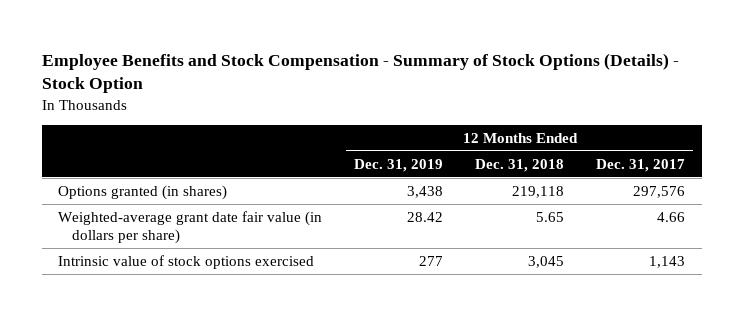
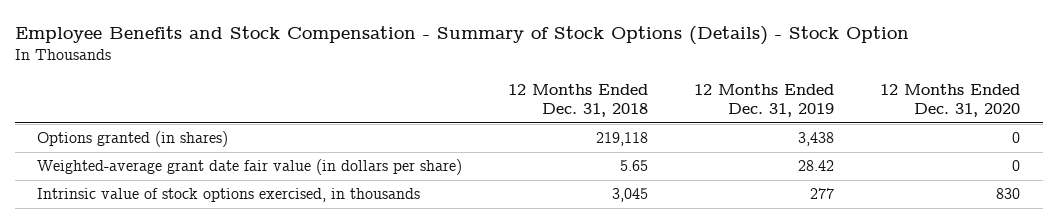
[596,158,686,172] Dec. 31, 2017 -> none
none -> [879,83,1020,118] 12 Months Ended Dec. 31, 2020
[58,254,315,269] Intrinsic value of stock options exercised -> [37,188,421,203] Intrinsic value of stock options exercised, in thousands

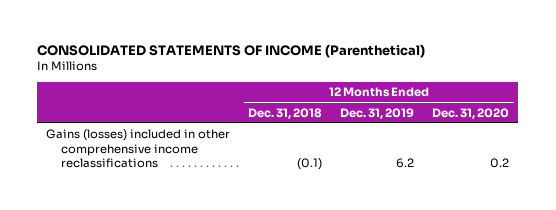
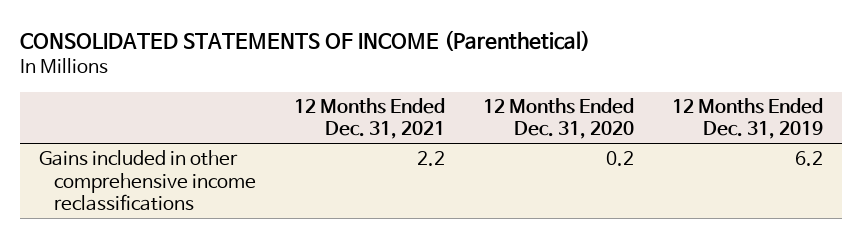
[248,107,323,119] Dec. 31, 2018 -> none
none -> [294,97,446,140] 12 Months Ended Dec. 31, 2021
[46,129,231,168] Gains (losses) included in other comprehensive income reclassifications -> [38,150,257,212] Gains included in other comprehensive income reclassifications

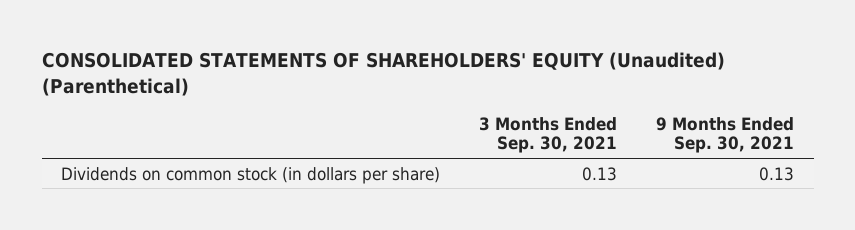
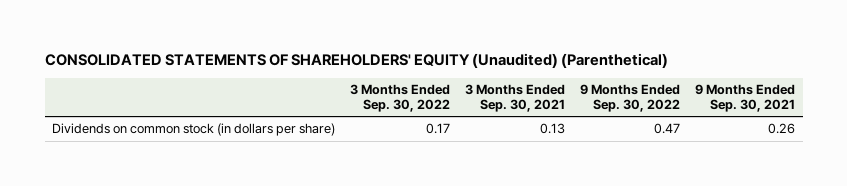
none -> [350,84,451,113] 3 Months Ended Sep. 30, 2022
none -> [580,84,681,113] 9 Months Ended Sep. 30, 2022
[759,166,795,181] 0.13 -> [768,123,796,135] 0.26

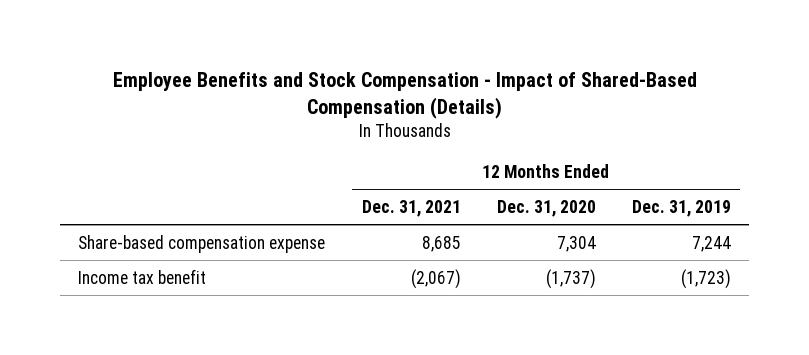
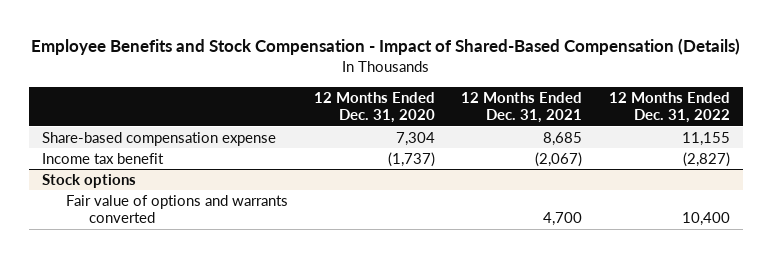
[631,199,731,217] Dec. 31, 2019 -> none
none -> [608,91,730,124] 12 Months Ended Dec. 31, 2022
none -> [42,173,137,188] Stock options
none -> [65,194,288,224] Fair value of options and warrants converted

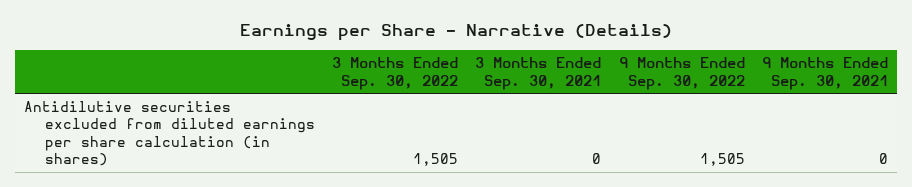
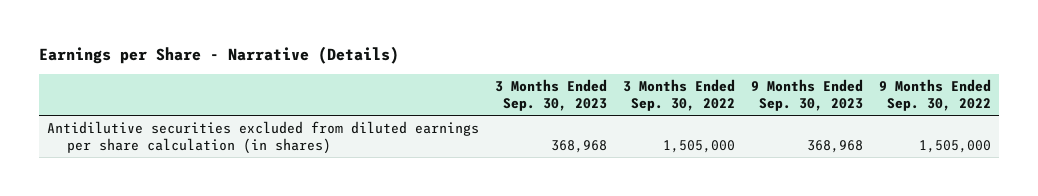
[475,57,602,90] 3 Months Ended Sep. 30, 2021 -> none
[762,57,889,90] 9 Months Ended Sep. 30, 2021 -> none
none -> [494,78,607,111] 3 Months Ended Sep. 30, 2023
none -> [750,78,863,111] 9 Months Ended Sep. 30, 2023
[413,152,459,166] 1,505 -> [662,139,735,153] 1,505,000
[699,152,745,166] 1,505 -> [918,139,991,153] 1,505,000

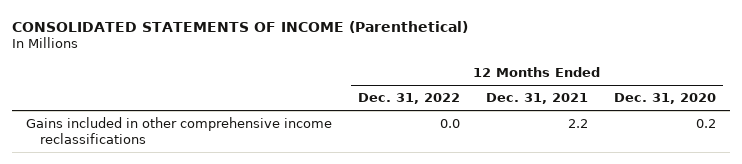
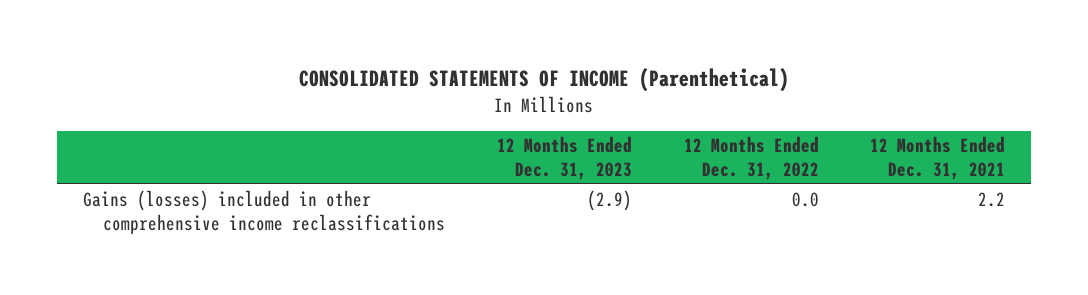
[614,93,717,105] Dec. 31, 2020 -> none
none -> [496,136,632,180] 12 Months Ended Dec. 31, 2023
[25,116,332,144] Gains included in other comprehensive income reclassifications -> [82,190,445,234] Gains (losses) included in other comprehensive income reclassifications

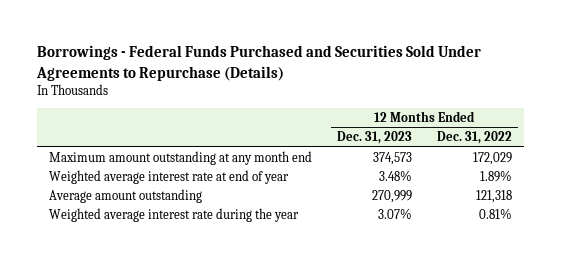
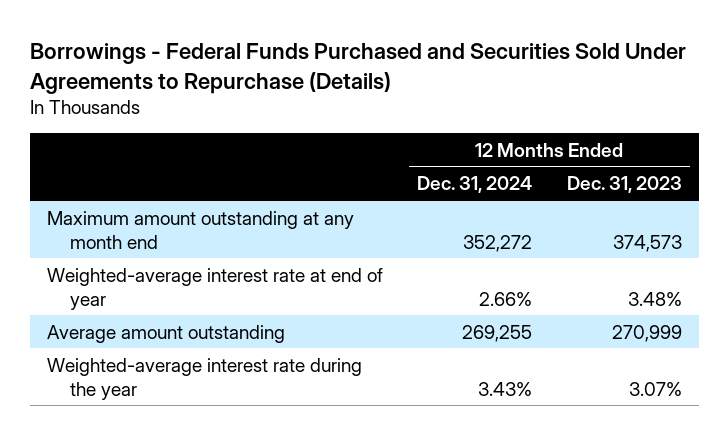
[436,131,512,145] Dec. 31, 2022 -> none
none -> [417,176,533,194] Dec. 31, 2024
[49,170,290,185] Weighted average interest rate at end of year -> [46,267,383,310] Weighted-average interest rate at end of year
[49,208,300,223] Weighted average interest rate during the year -> [46,357,362,400] Weighted-average interest rate during the year

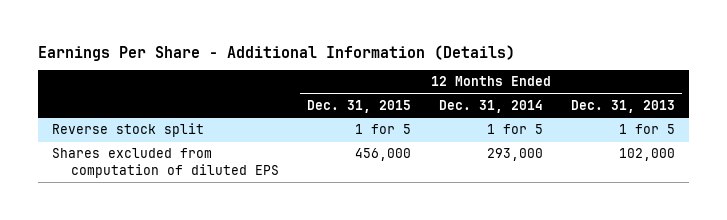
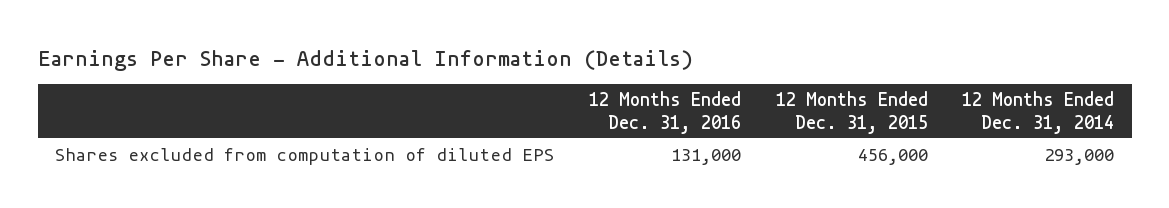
[571,99,676,113] Dec. 31, 2013 -> none
none -> [588,91,741,134] 12 Months Ended Dec. 31, 2016
[52,123,205,138] Reverse stock split -> none

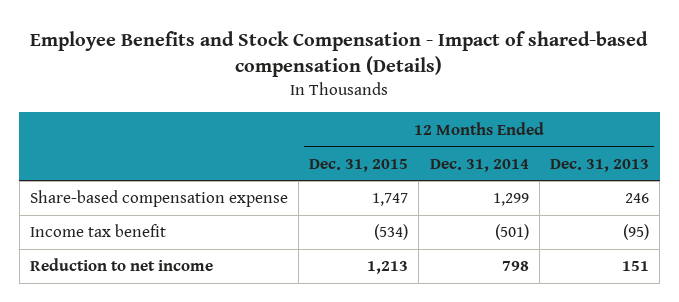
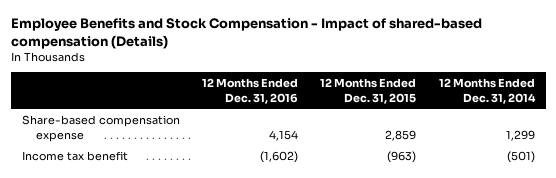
[550,158,650,172] Dec. 31, 2013 -> none
none -> [202,78,299,104] 12 Months Ended Dec. 31, 2016
[29,258,213,272] Reduction to net income -> none
[372,193,409,207] 1,747 -> [385,129,417,141] 2,859
[374,224,409,241] (534) -> [387,151,417,164] (963)

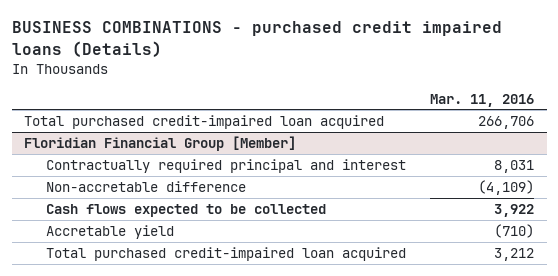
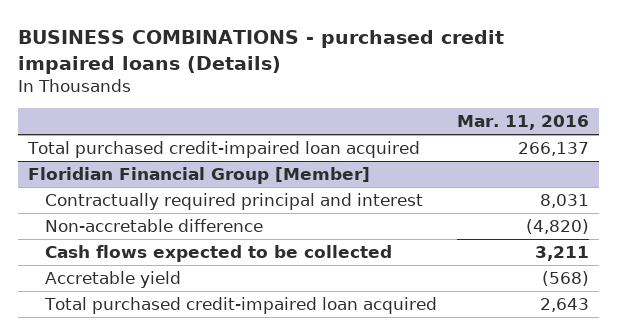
[478,115,535,129] 266,706 -> [517,142,589,157] 266,137
[478,179,535,195] (4,109) -> [525,219,589,235] (4,820)
[494,203,535,217] 3,922 -> [534,246,589,262] 3,211
[494,223,535,238] (710) -> [541,271,589,287] (568)
[494,247,535,261] 3,212 -> [539,298,589,313] 2,643

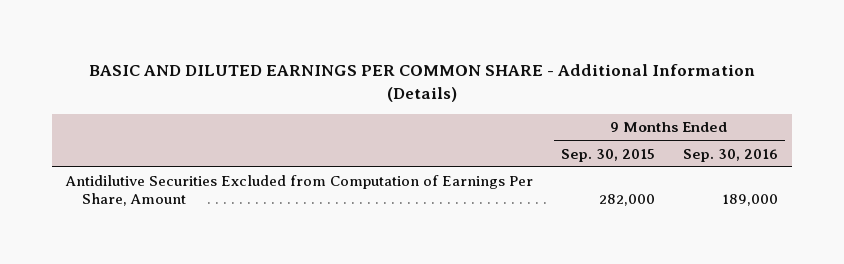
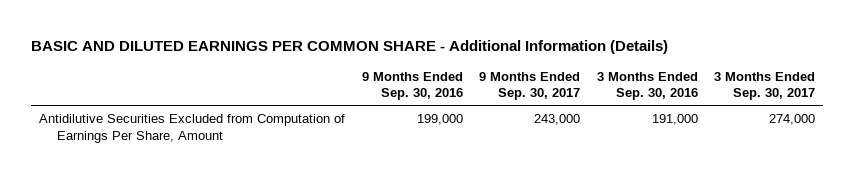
[561,148,656,162] Sep. 30, 2015 -> none
none -> [479,71,581,101] 9 Months Ended Sep. 30, 2017
none -> [596,71,698,101] 3 Months Ended Sep. 30, 2016
none -> [714,71,816,101] 3 Months Ended Sep. 30, 2017
[721,194,778,207] 189,000 -> [416,114,463,126] 199,000

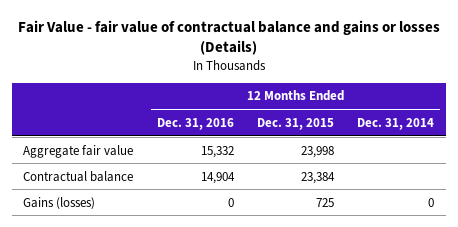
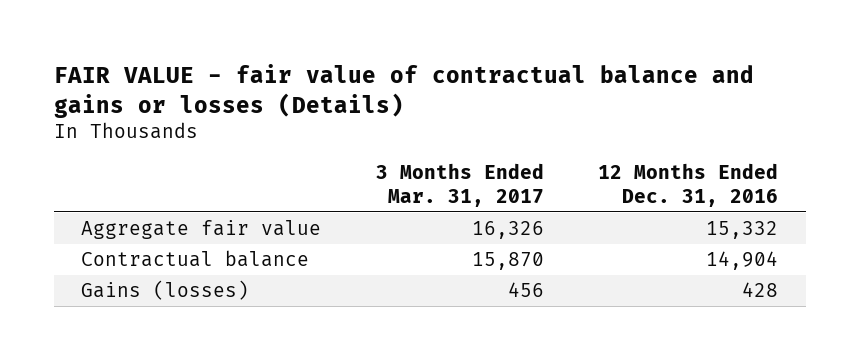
[17,20,440,56] Fair Value - fair value of contractual balance and gains or losses (Details) -> [53,64,754,118] FAIR VALUE - fair value of contractual balance and gains or losses (Details)
[257,117,335,130] Dec. 31, 2015 -> none
[357,117,435,130] Dec. 31, 2014 -> none
none -> [375,163,544,207] 3 Months Ended Mar. 31, 2017
[227,197,234,207] 0 -> [742,282,779,298] 428

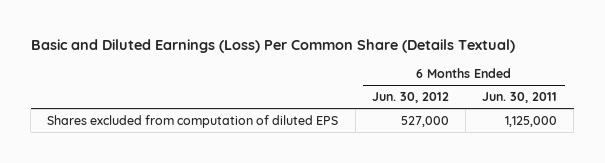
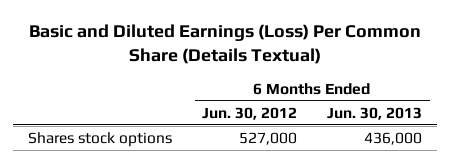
[482,92,558,104] Jun. 30, 2011 -> none
none -> [327,106,423,120] Jun. 30, 2013
[47,114,339,128] Shares excluded from computation of diluted EPS -> [28,132,173,148] Shares stock options

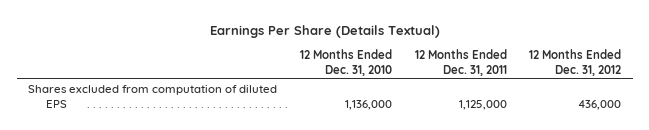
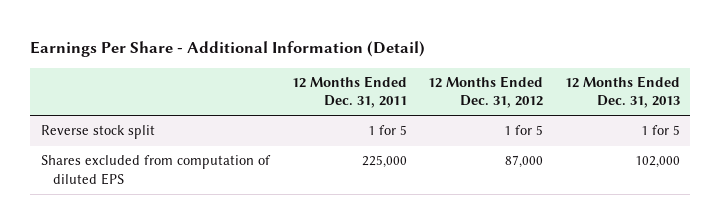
[209,24,440,38] Earnings Per Share (Details Textual) -> [30,41,426,58] Earnings Per Share - Additional Information (Detail)
[299,49,392,76] 12 Months Ended Dec. 31, 2010 -> none
none -> [564,76,680,109] 12 Months Ended Dec. 31, 2013
none -> [41,125,156,140] Reverse stock split
[458,99,507,110] 1,125,000 -> [361,155,407,169] 225,000
[578,99,622,110] 436,000 -> [505,155,544,169] 87,000

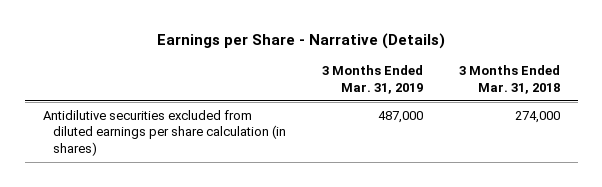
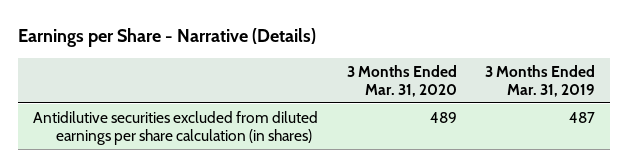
[458,65,560,95] 3 Months Ended Mar. 31, 2018 -> none
none -> [346,64,457,97] 3 Months Ended Mar. 31, 2020
[377,110,423,123] 487,000 -> [569,111,596,123] 487

